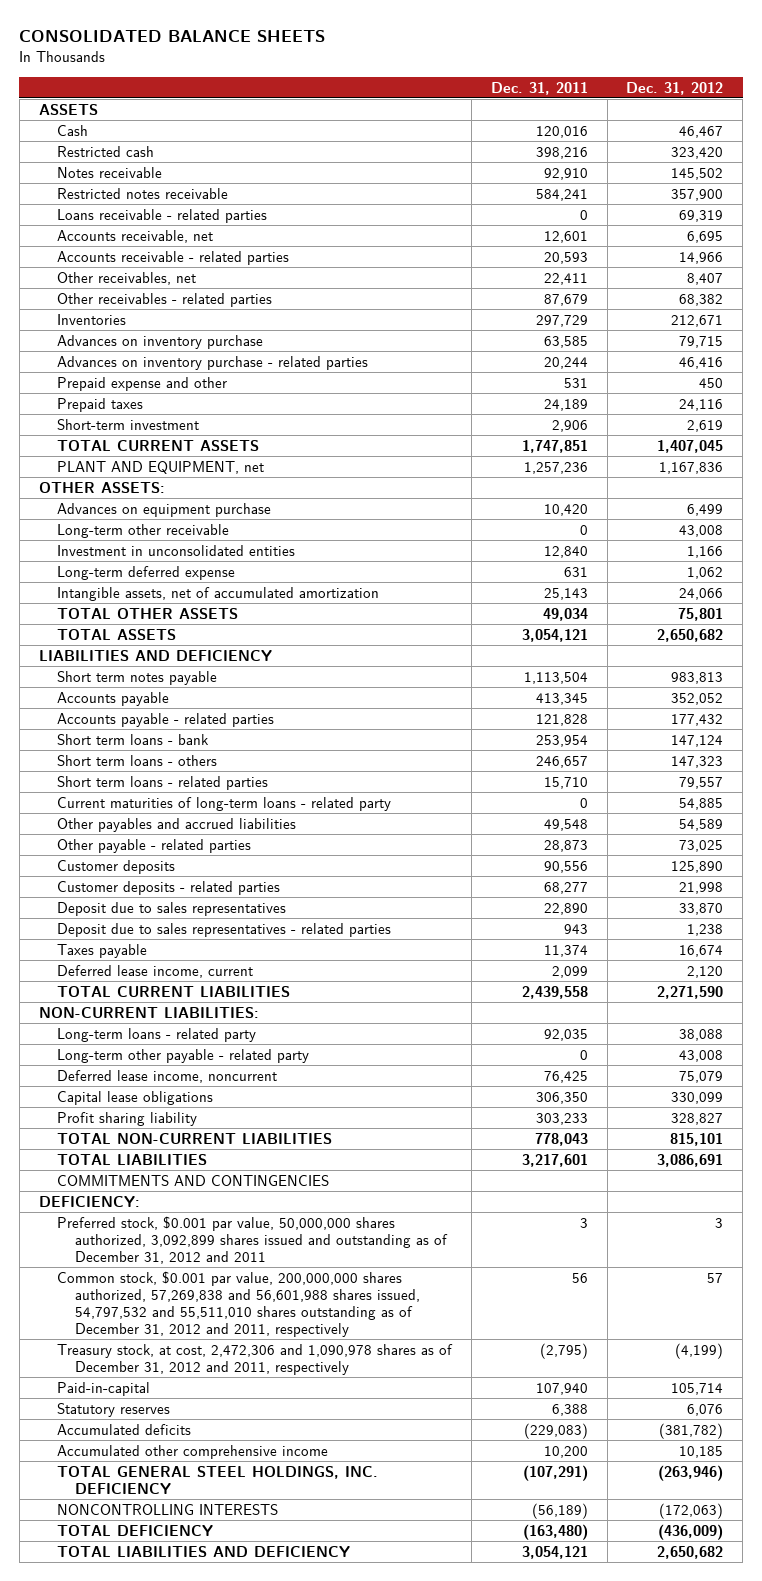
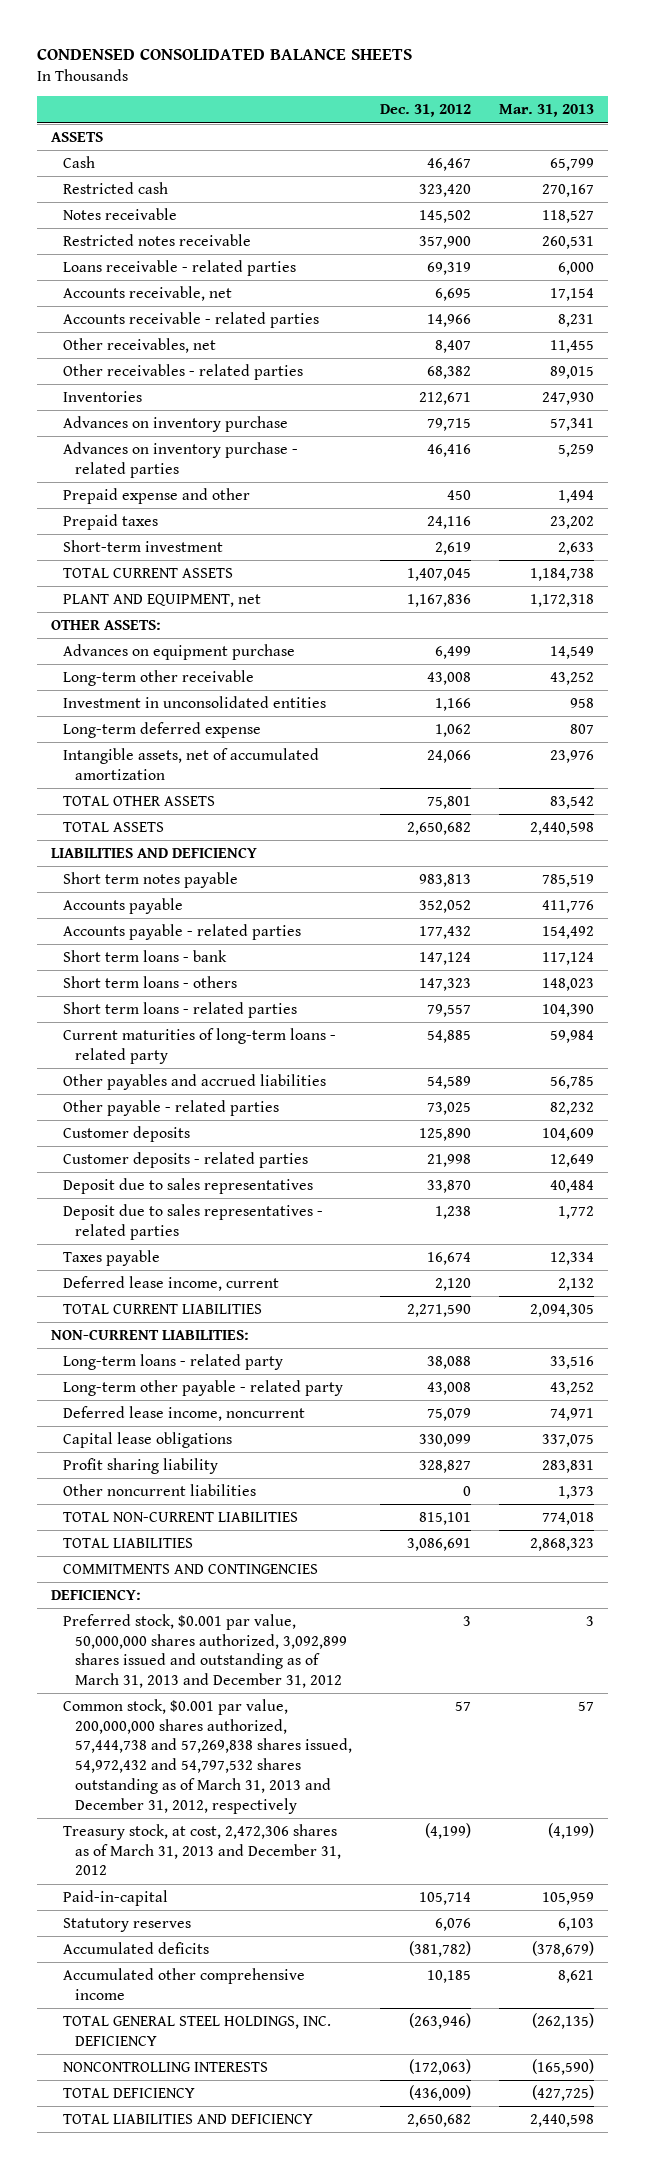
[19,30,326,43] CONSOLIDATED BALANCE SHEETS -> [36,49,412,61] CONDENSED CONSOLIDATED BALANCE SHEETS
[490,81,588,95] Dec. 31, 2011 -> none
none -> [498,104,594,118] Mar. 31, 2013
none -> [62,1483,256,1496] Other noncurrent liabilities
[57,1215,449,1264] Preferred stock, $0.001 par value, 50,000,000 shares authorized, 3,092,899 shares issued and outstanding as of December 31, 2012 and 2011 -> [62,1613,347,1689] Preferred stock, $0.001 par value, 50,000,000 shares authorized, 3,092,899 shares issued and outstanding as of March 31, 2013 and December 31, 2012
[57,1270,421,1337] Common stock, $0.001 par value, 200,000,000 shares authorized, 57,269,838 and 56,601,988 shares issued, 54,797,532 and 55,511,010 shares outstanding as of December 31, 2012 and 2011, respectively -> [62,1698,352,1814] Common stock, $0.001 par value, 200,000,000 shares authorized, 57,444,738 and 57,269,838 shares issued, 54,972,432 and 54,797,532 shares outstanding as of March 31, 2013 and December 31, 2012, respectively
[57,1343,454,1375] Treasury stock, at cost, 2,472,306 and 1,090,978 shares as of December 31, 2012 and 2011, respectively -> [62,1823,341,1876] Treasury stock, at cost, 2,472,306 shares as of March 31, 2013 and December 31, 2012

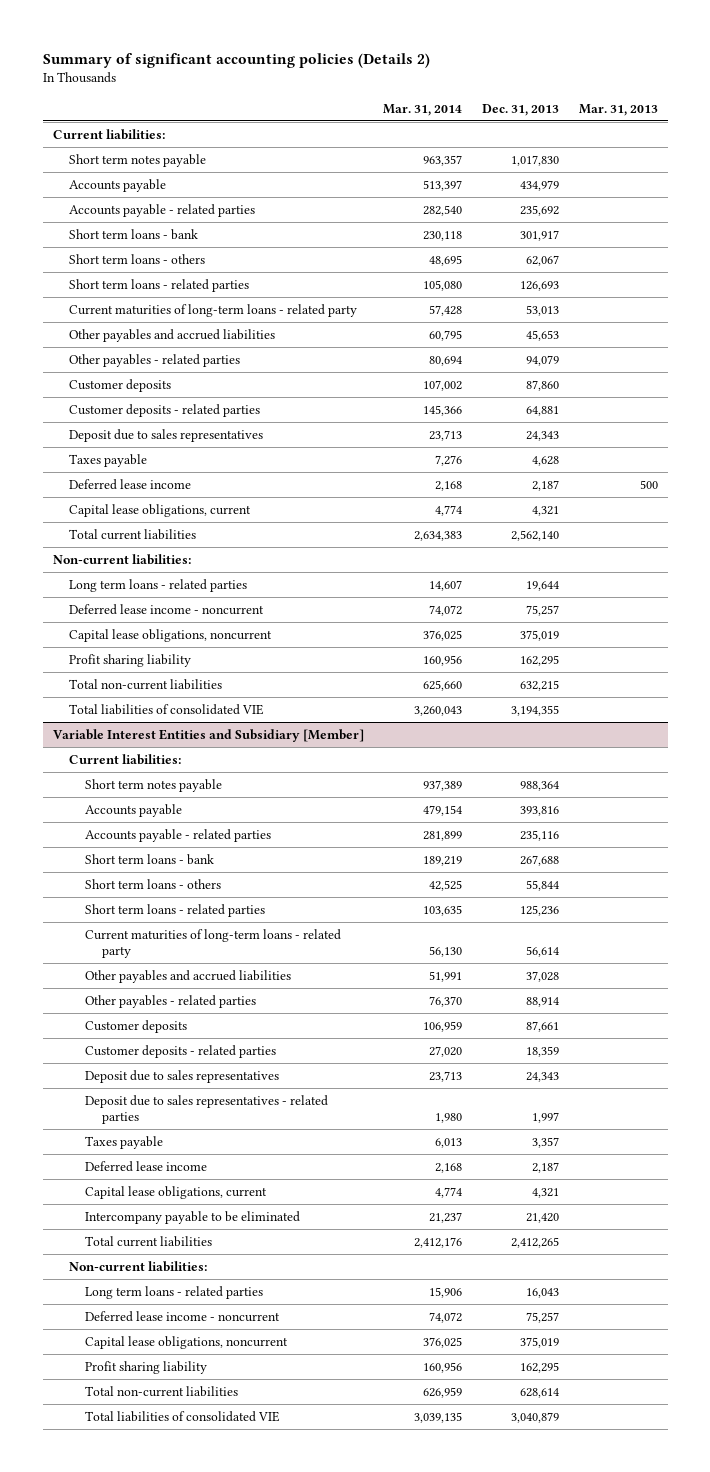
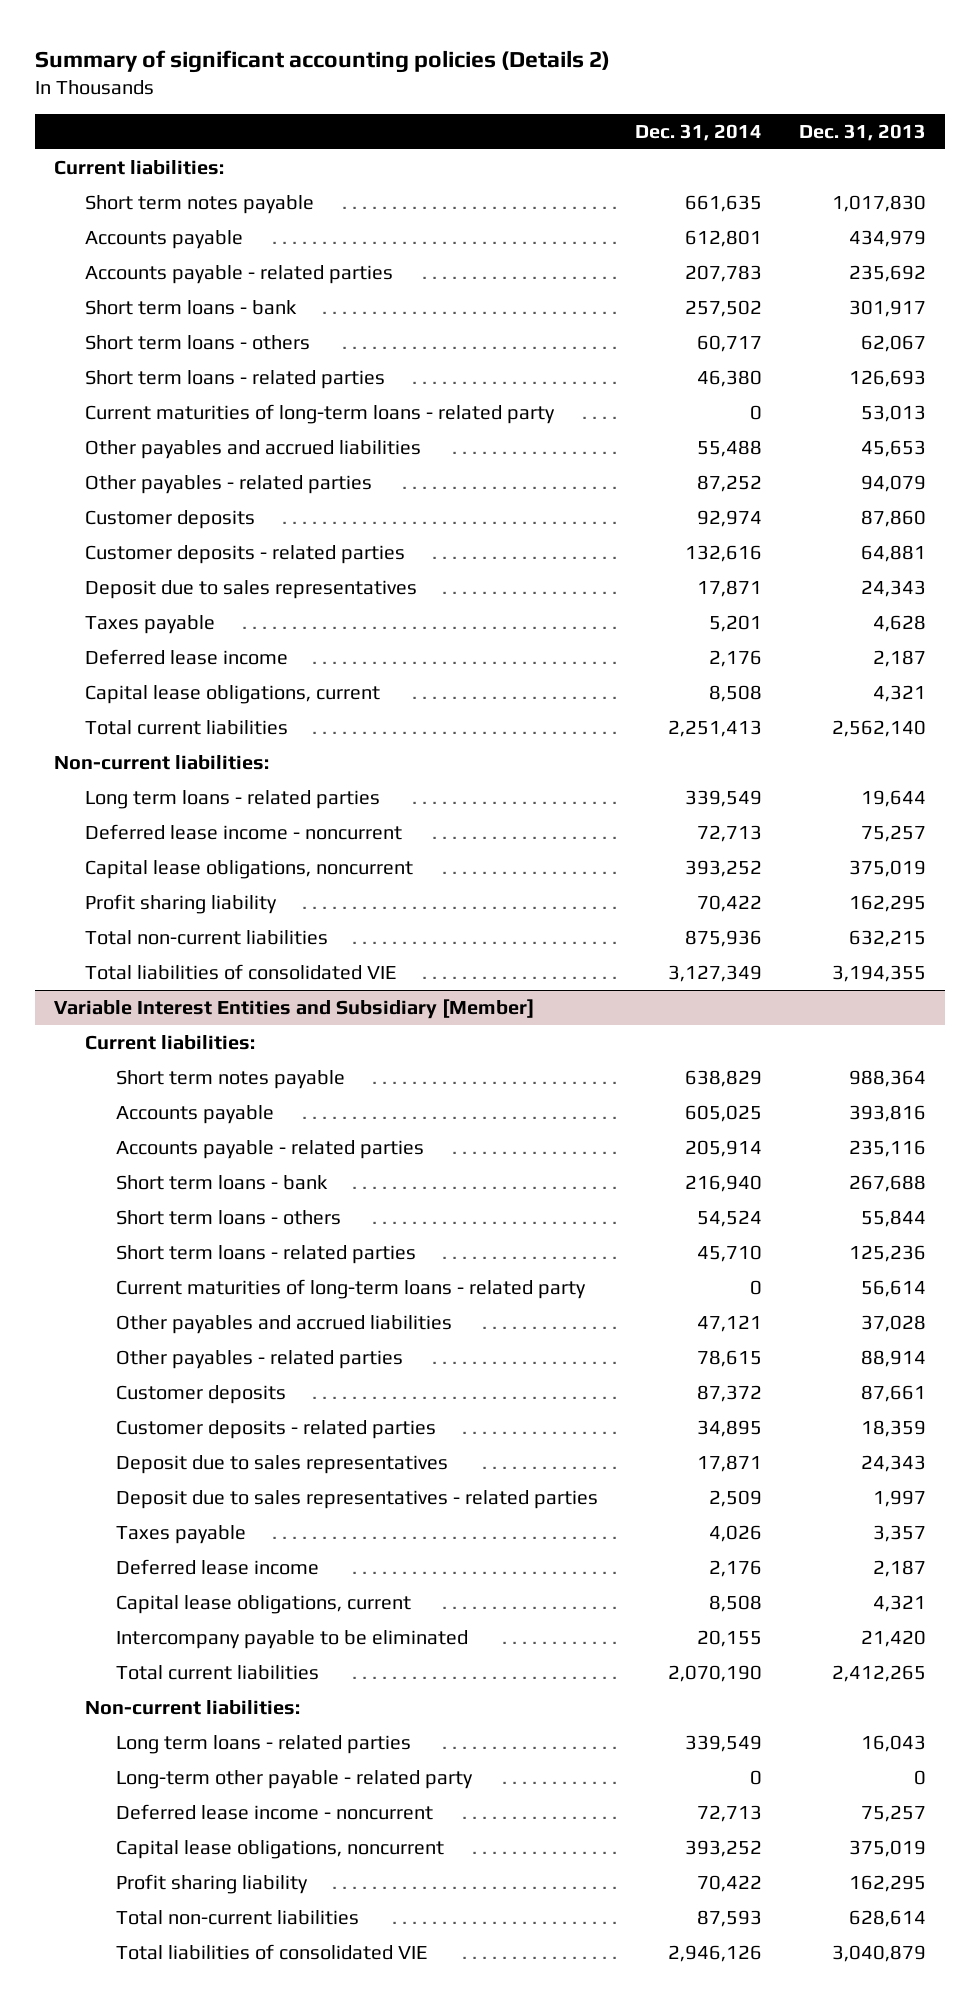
[383,103,463,116] Mar. 31, 2014 -> none
[578,103,658,116] Mar. 31, 2013 -> none
none -> [635,123,763,141] Dec. 31, 2014
none -> [116,1769,474,1789] Long-term other payable - related party

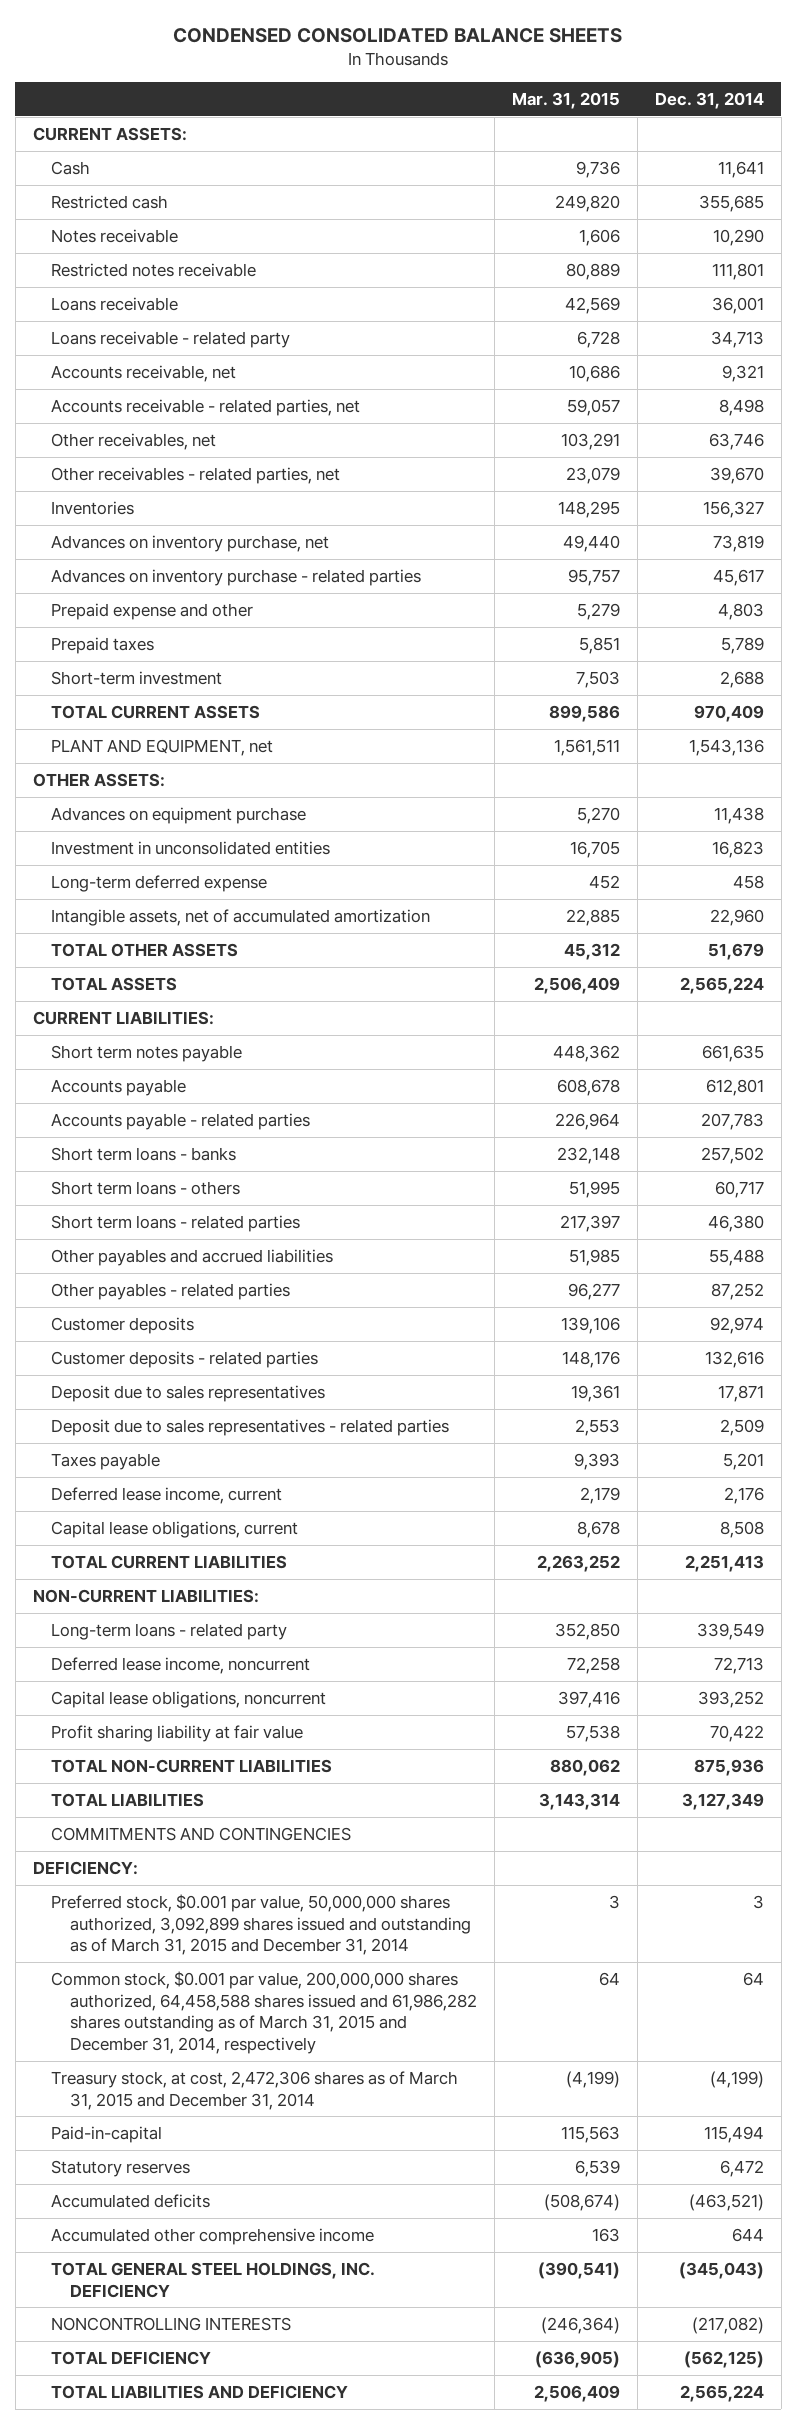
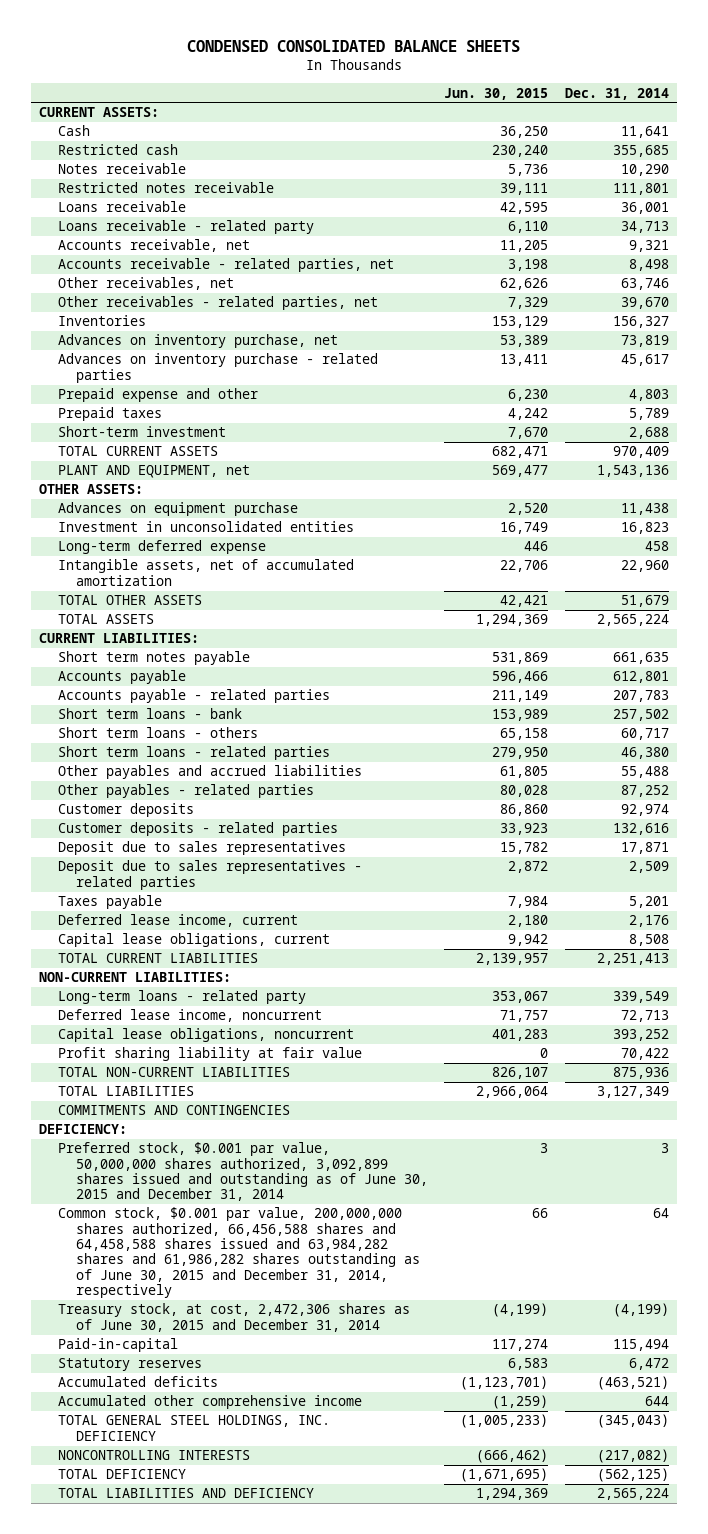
[511,91,620,109] Mar. 31, 2015 -> none
none -> [444,87,549,100] Jun. 30, 2015
[51,1146,237,1161] Short term loans - banks -> [57,708,242,720] Short term loans - bank
[51,1893,472,1956] Preferred stock, $0.001 par value, 50,000,000 shares authorized, 3,092,899 shares issued and outstanding as of March 31, 2015 and December 31, 2014 -> [57,1142,429,1202] Preferred stock, $0.001 par value, 50,000,000 shares authorized, 3,092,899 shares issued and outstanding as of June 30, 2015 and December 31, 2014
[51,1970,478,2054] Common stock, $0.001 par value, 200,000,000 shares authorized, 64,458,588 shares issued and 61,986,282 shares outstanding as of March 31, 2015 and December 31, 2014, respectively -> [57,1207,421,1298] Common stock, $0.001 par value, 200,000,000 shares authorized, 66,456,588 shares and 64,458,588 shares issued and 63,984,282 shares and 61,986,282 shares outstanding as of June 30, 2015 and December 31, 2014, respectively
[51,2070,459,2110] Treasury stock, at cost, 2,472,306 shares as of March 31, 2015 and December 31, 2014 -> [57,1303,410,1332] Treasury stock, at cost, 2,472,306 shares as of June 30, 2015 and December 31, 2014

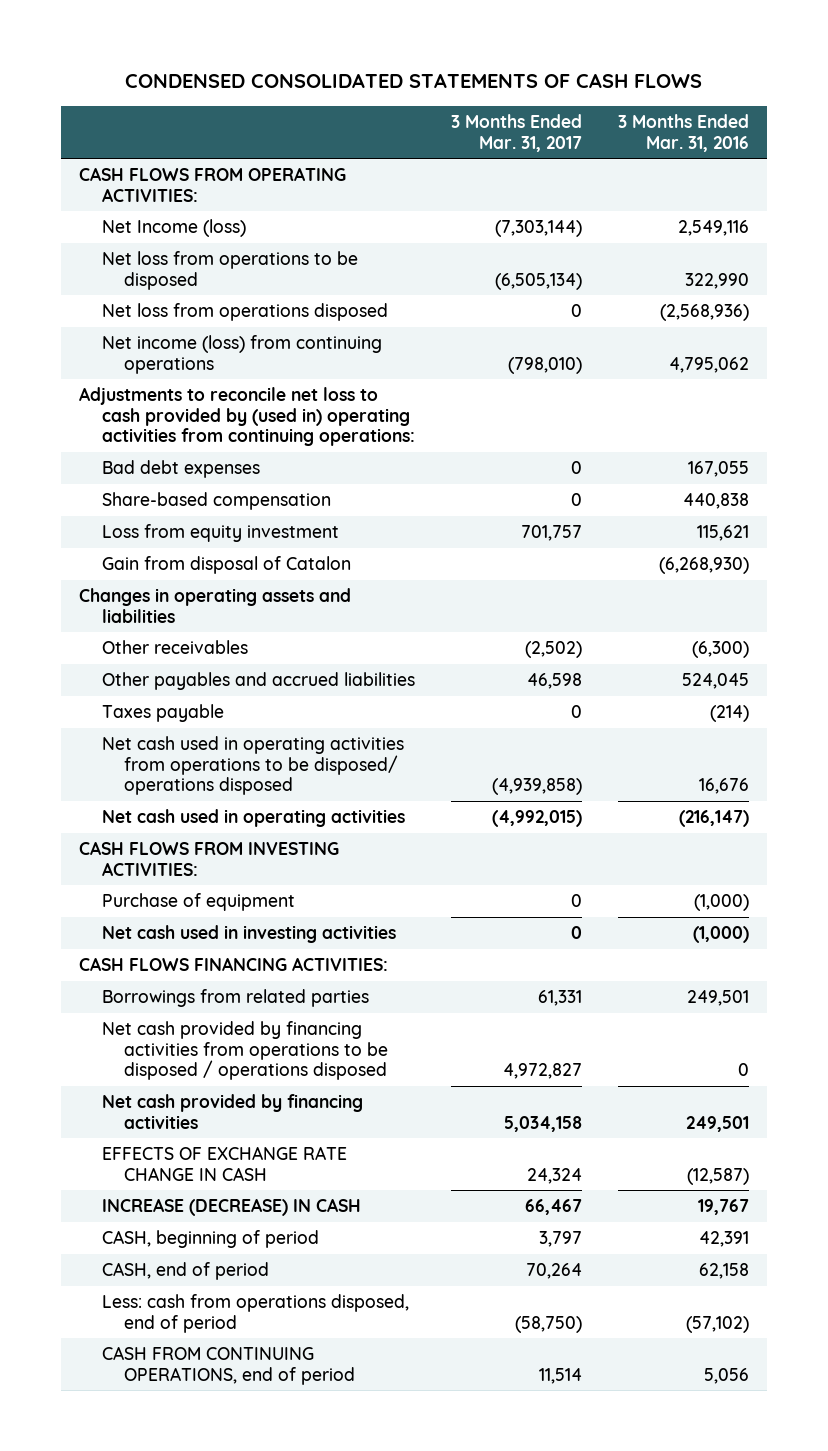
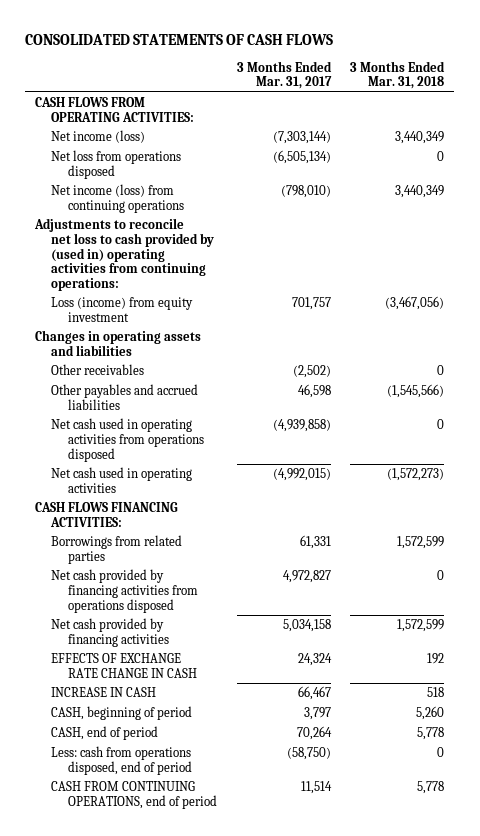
[124,73,702,89] CONDENSED CONSOLIDATED STATEMENTS OF CASH FLOWS -> [25,33,334,45] CONSOLIDATED STATEMENTS OF CASH FLOWS
[617,114,749,152] 3 Months Ended Mar. 31, 2016 -> none
none -> [350,60,446,90] 3 Months Ended Mar. 31, 2018
[101,251,358,290] Net loss from operations to be disposed -> none
[101,219,246,238] Net Income (loss) -> [51,130,146,144] Net income (loss)
[570,304,582,318] 0 -> [272,150,331,165] (6,505,134)
[101,460,260,479] Bad debt expenses -> none
[101,492,331,511] Share-based compensation -> none
[101,556,351,575] Gain from disposal of Catalon -> none
[101,524,339,543] Loss from equity investment -> [51,297,194,322] Loss (income) from equity investment
[101,704,224,723] Taxes payable -> none
[101,736,404,796] Net cash used in operating activities from operations to be disposed/ operations disposed -> [51,418,204,462] Net cash used in operating activities from operations disposed
[79,841,340,876] CASH FLOWS FROM INVESTING ACTIVITIES: -> none
[101,893,295,912] Purchase of equipment -> none
[101,925,396,944] Net cash used in investing activities -> none
[101,1021,388,1081] Net cash provided by financing activities from operations to be disposed / operations disposed -> [51,569,198,613] Net cash provided by financing activities from operations disposed
[101,1198,361,1217] INCREASE (DECREASE) IN CASH -> [51,687,157,698] INCREASE IN CASH

